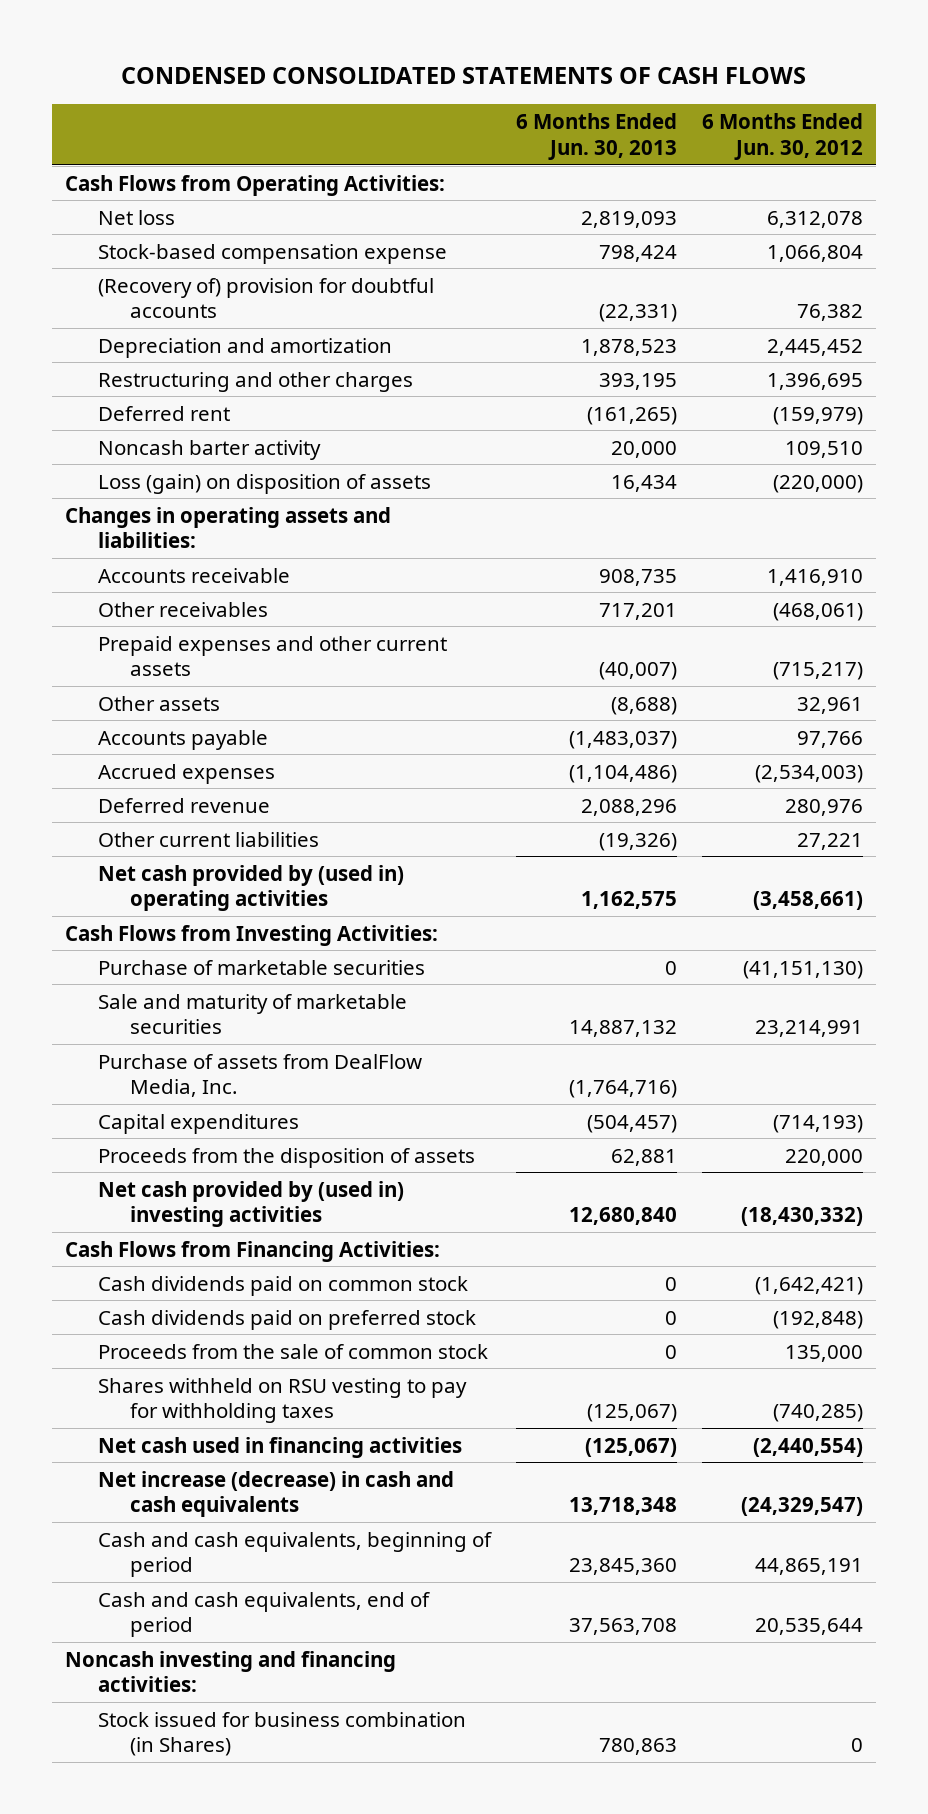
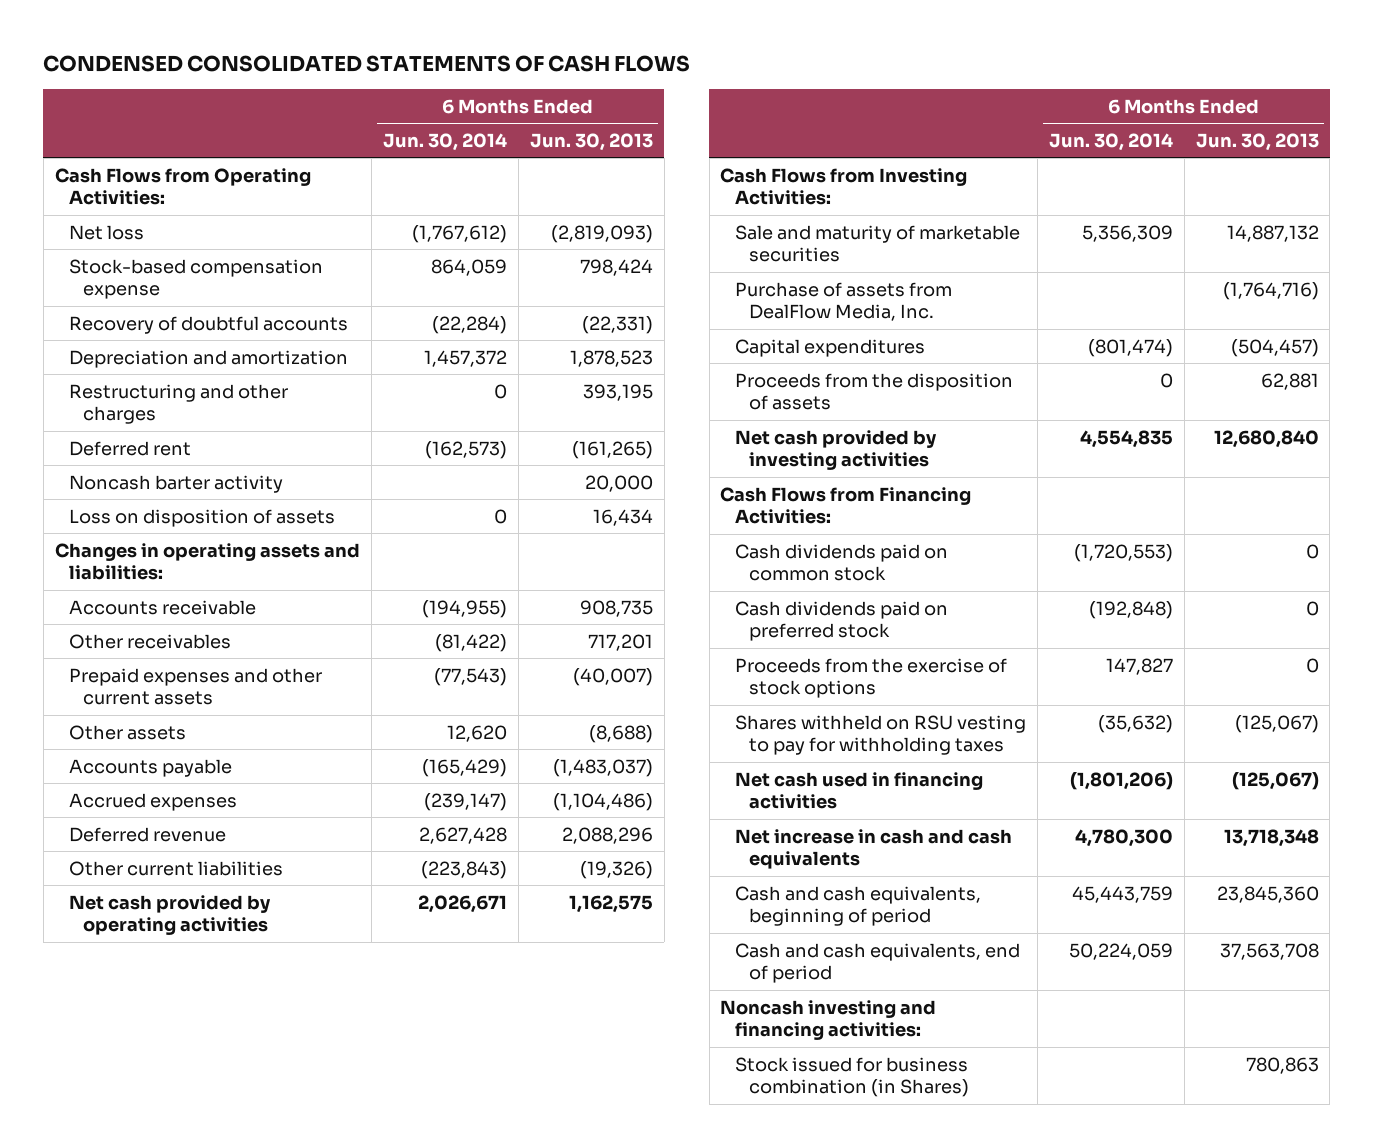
[702,112,864,160] 6 Months Ended Jun. 30, 2012 -> none
none -> [382,132,507,151] Jun. 30, 2014
[580,210,677,228] 2,819,093 -> [550,224,653,243] (2,819,093)
[97,277,434,319] (Recovery of) provision for doubtful accounts -> [68,315,348,334] Recovery of doubtful accounts
[97,473,431,494] Loss (gain) on disposition of assets -> [68,508,335,527] Loss on disposition of assets
[97,864,404,912] Net cash provided by (used in) operating activities -> [68,894,271,936] Net cash provided by operating activities
[97,959,425,975] Purchase of marketable securities -> none
[97,1180,404,1228] Net cash provided by (used in) investing activities -> [734,429,937,471] Net cash provided by investing activities
[97,1343,488,1359] Proceeds from the sale of common stock -> [734,657,1007,699] Proceeds from the exercise of stock options
[97,1470,454,1518] Net increase (decrease) in cash and cash equivalents -> [734,828,1012,870] Net increase in cash and cash equivalents

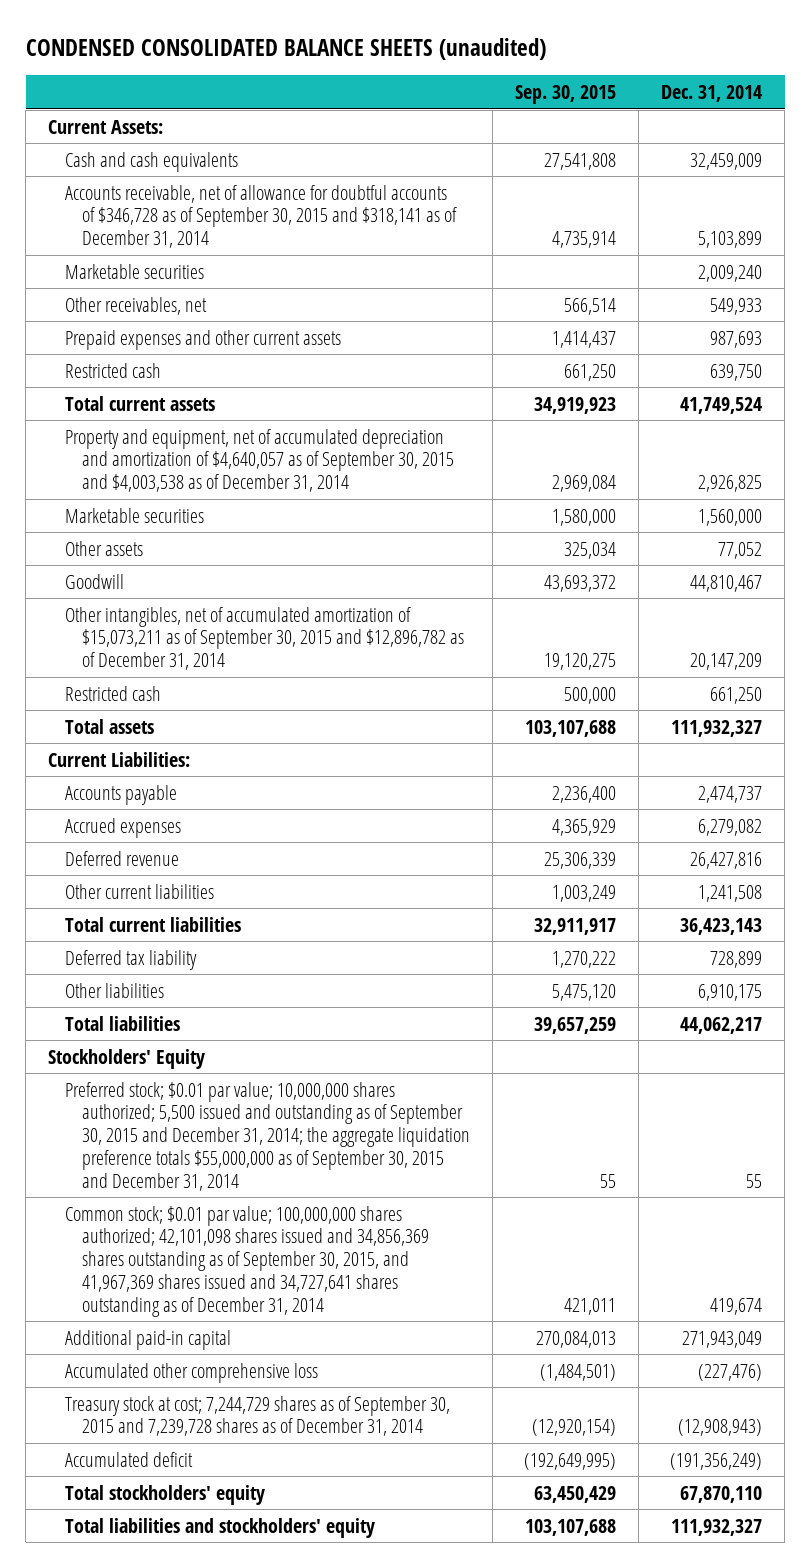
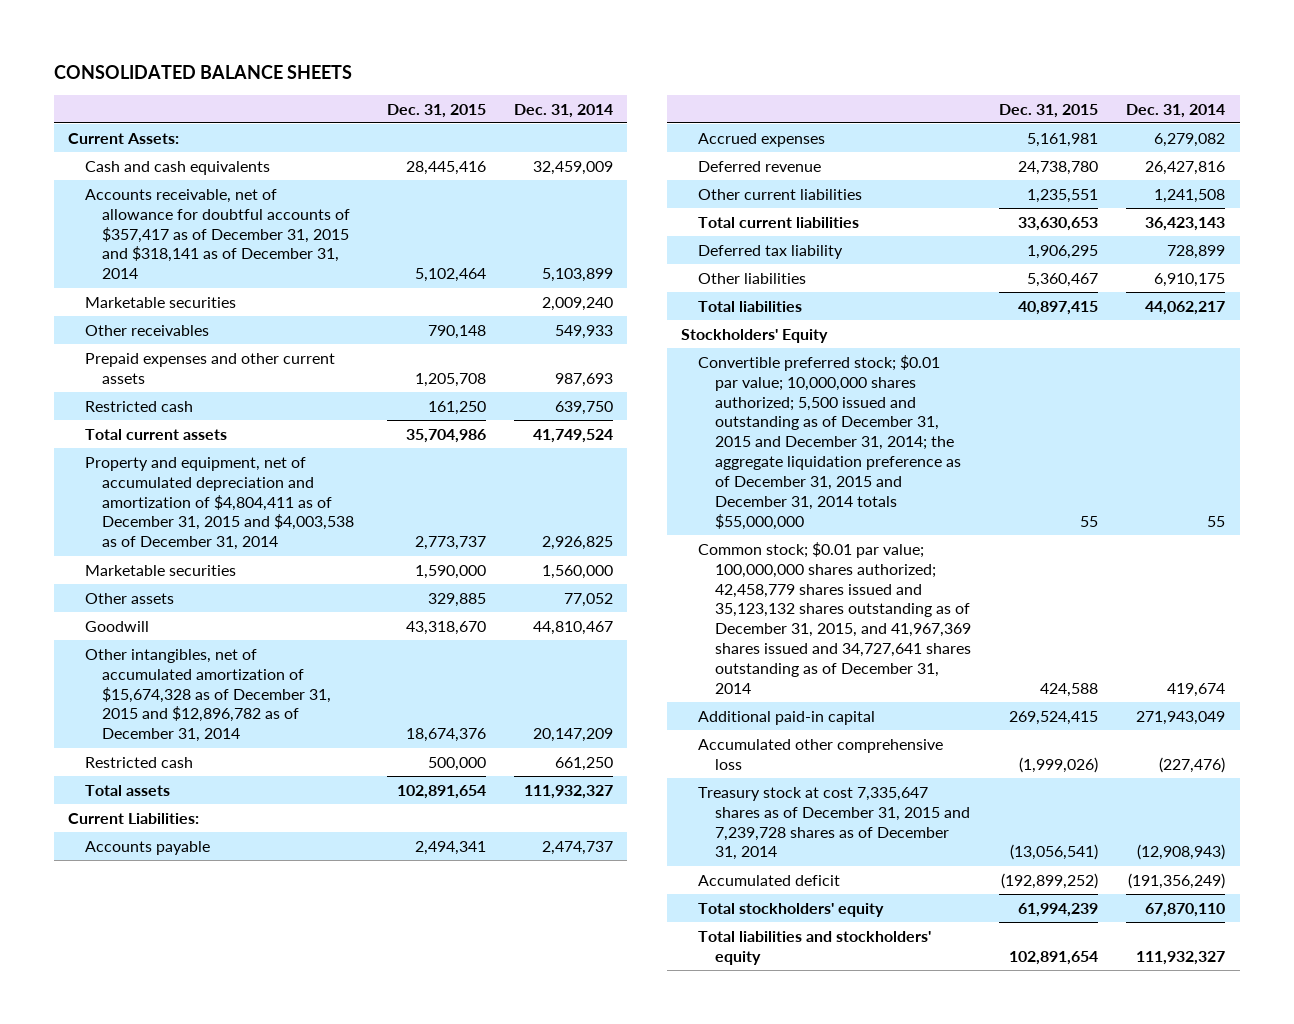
[25,37,546,60] CONDENSED CONSOLIDATED BALANCE SHEETS (unaudited) -> [54,64,353,79] CONSOLIDATED BALANCE SHEETS
[515,85,617,105] Sep. 30, 2015 -> none
none -> [386,103,486,118] Dec. 31, 2015
[65,184,457,249] Accounts receivable, net of allowance for doubtful accounts of $346,728 as of September 30, 2015 and $318,141 as of December 31, 2014 -> [85,188,351,280] Accounts receivable, net of allowance for doubtful accounts of $357,417 as of December 31, 2015 and $318,141 as of December 31, 2014
[65,296,208,315] Other receivables, net -> [85,324,210,336] Other receivables
[65,428,454,493] Property and equipment, net of accumulated depreciation and amortization of $4,640,057 as of September 30, 2015 and $4,003,538 as of December 31, 2014 -> [85,456,355,551] Property and equipment, net of accumulated depreciation and amortization of $4,804,411 as of December 31, 2015 and $4,003,538 as of December 31, 2014
[65,606,464,671] Other intangibles, net of accumulated amortization of $15,073,211 as of September 30, 2015 and $12,896,782 as of December 31, 2014 -> [85,648,332,743] Other intangibles, net of accumulated amortization of $15,674,328 as of December 31, 2015 and $12,896,782 as of December 31, 2014
[65,1081,470,1191] Preferred stock; $0.01 par value; 10,000,000 shares authorized; 5,500 issued and outstanding as of September 30, 2015 and December 31, 2014; the aggregate liquidation preference totals $55,000,000 as of September 30, 2015 and December 31, 2014 -> [697,354,961,530] Convertible preferred stock; $0.01 par value; 10,000,000 shares authorized; 5,500 issued and outstanding as of December 31, 2015 and December 31, 2014; the aggregate liquidation preference as of December 31, 2015 and December 31, 2014 totals $55,000,000
[65,1205,429,1317] Common stock; $0.01 par value; 100,000,000 shares authorized; 42,101,098 shares issued and 34,856,369 shares outstanding as of September 30, 2015, and 41,967,369 shares issued and 34,727,641 shares outstanding as of December 31, 2014 -> [697,541,971,695] Common stock; $0.01 par value; 100,000,000 shares authorized; 42,458,779 shares issued and 35,123,132 shares outstanding as of December 31, 2015, and 41,967,369 shares issued and 34,727,641 shares outstanding as of December 31, 2014
[65,1395,451,1437] Treasury stock at cost; 7,244,729 shares as of September 30, 2015 and 7,239,728 shares as of December 31, 2014 -> [697,786,970,861] Treasury stock at cost 7,335,647 shares as of December 31, 2015 and 7,239,728 shares as of December 31, 2014

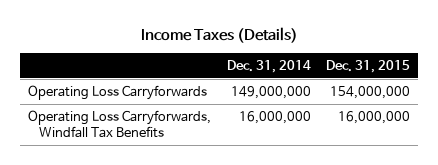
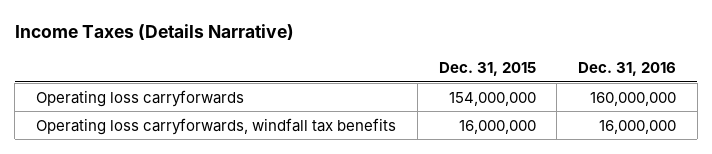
[141,27,299,44] Income Taxes (Details) -> [14,24,294,41] Income Taxes (Details Narrative)
[226,59,311,73] Dec. 31, 2014 -> none
none -> [578,62,677,77] Dec. 31, 2016
[28,85,208,101] Operating Loss Carryforwards -> [36,89,245,107] Operating loss carryforwards
[28,110,212,138] Operating Loss Carryforwards, Windfall Tax Benefits -> [36,117,397,135] Operating loss carryforwards, windfall tax benefits

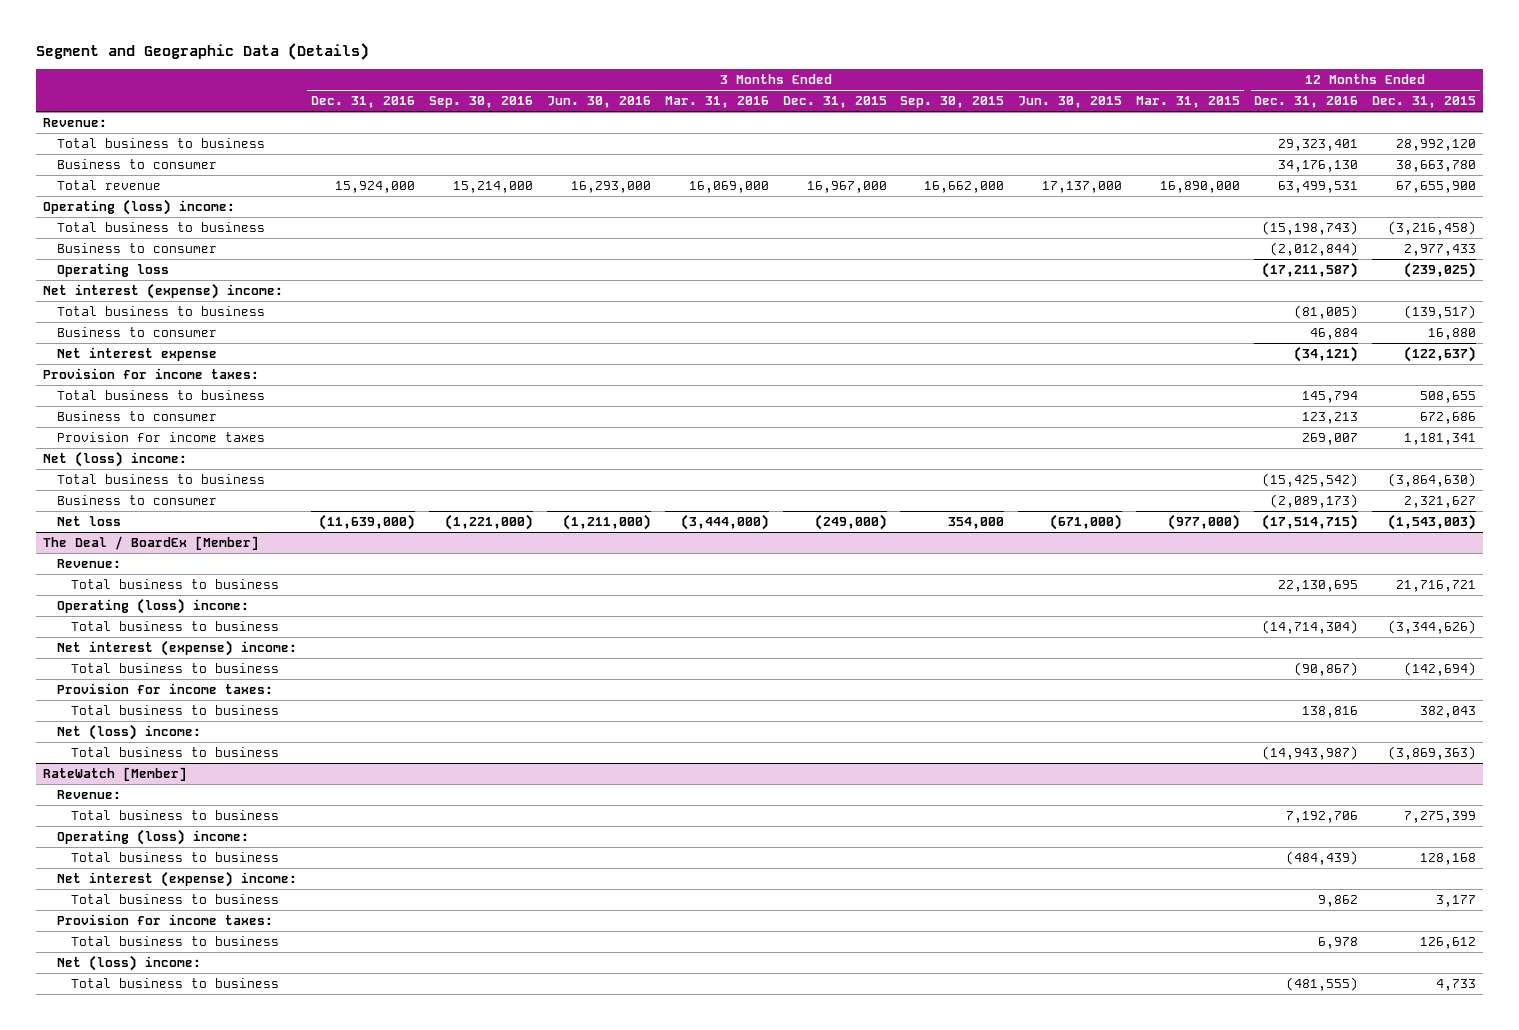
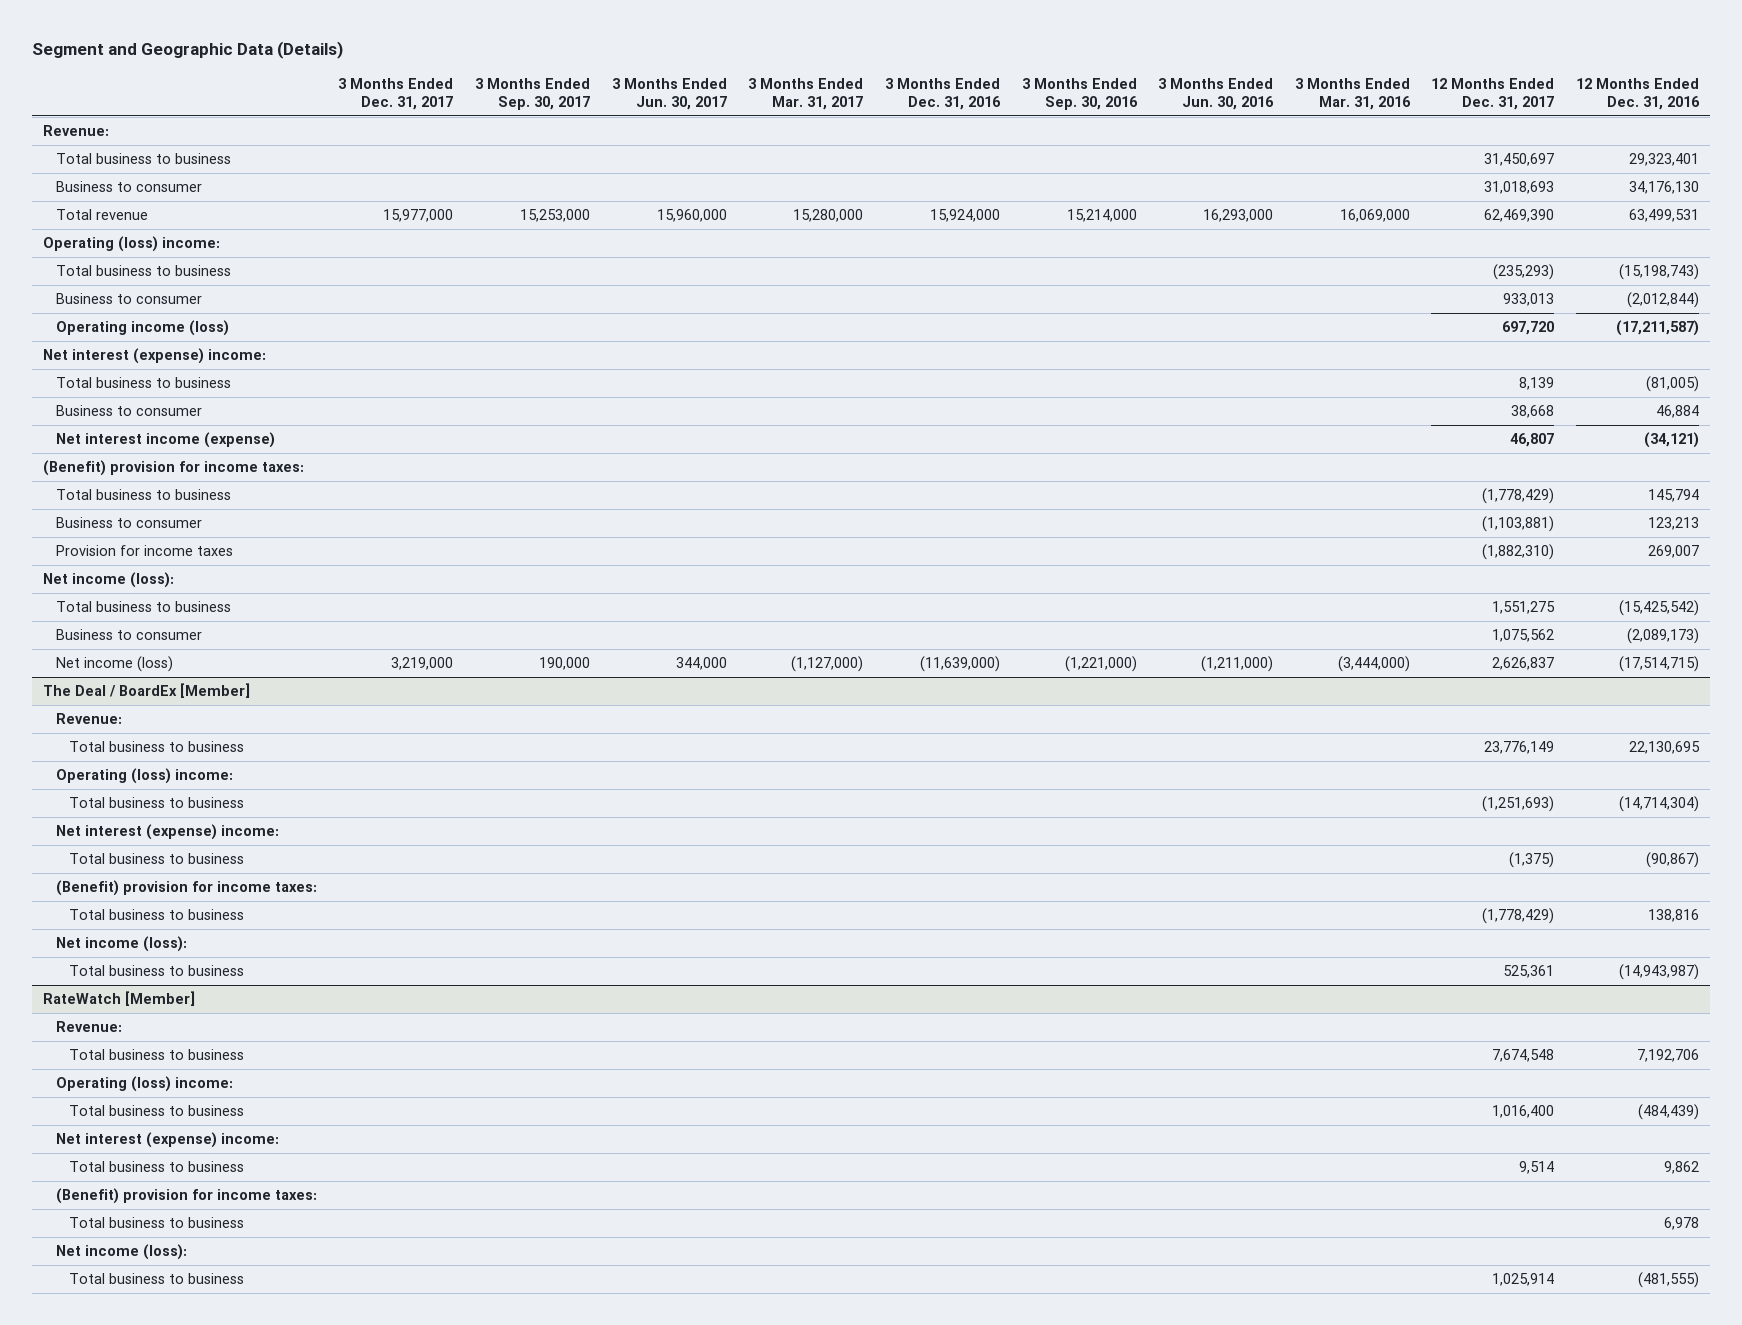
[782,96,887,109] Dec. 31, 2015 -> none
[900,96,1005,109] Sep. 30, 2015 -> none
[1018,96,1123,109] Jun. 30, 2015 -> none
[1136,96,1241,109] Mar. 31, 2015 -> none
[1372,96,1477,109] Dec. 31, 2015 -> none
none -> [338,77,454,110] 3 Months Ended Dec. 31, 2017
none -> [475,77,591,110] 3 Months Ended Sep. 30, 2017
none -> [611,77,727,110] 3 Months Ended Jun. 30, 2017
none -> [748,77,864,110] 3 Months Ended Mar. 31, 2017
none -> [1431,77,1555,110] 12 Months Ended Dec. 31, 2017
[57,263,170,278] Operating loss -> [55,320,229,337] Operating income (loss)
[57,347,218,362] Net interest expense -> [55,432,275,449] Net interest income (expense)
[42,368,259,380] Provision for income taxes: -> [42,460,304,477] (Benefit) provision for income taxes:
[42,451,187,468] Net (loss) income: -> [42,572,174,589] Net income (loss):
[57,516,122,527] Net loss -> [55,656,173,673] Net income (loss)
[57,683,274,695] Provision for income taxes: -> [55,880,317,897] (Benefit) provision for income taxes:
[57,724,202,741] Net (loss) income: -> [55,936,187,953] Net income (loss):
[57,914,274,926] Provision for income taxes: -> [55,1188,317,1205] (Benefit) provision for income taxes:
[57,955,202,972] Net (loss) income: -> [55,1244,187,1261] Net income (loss):

